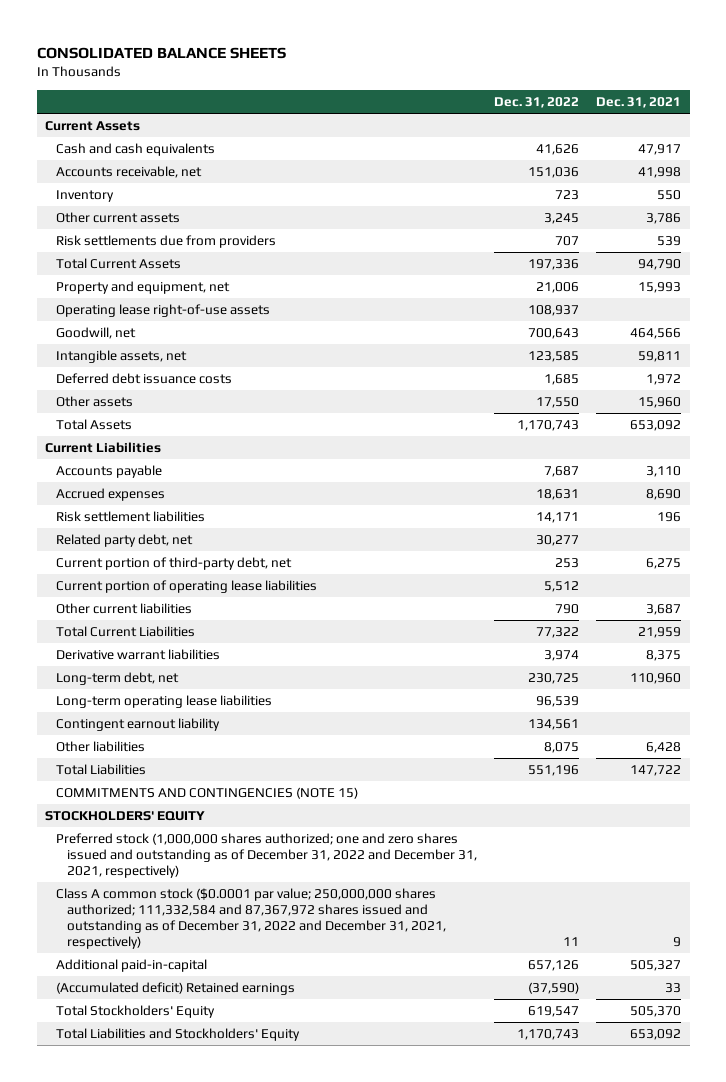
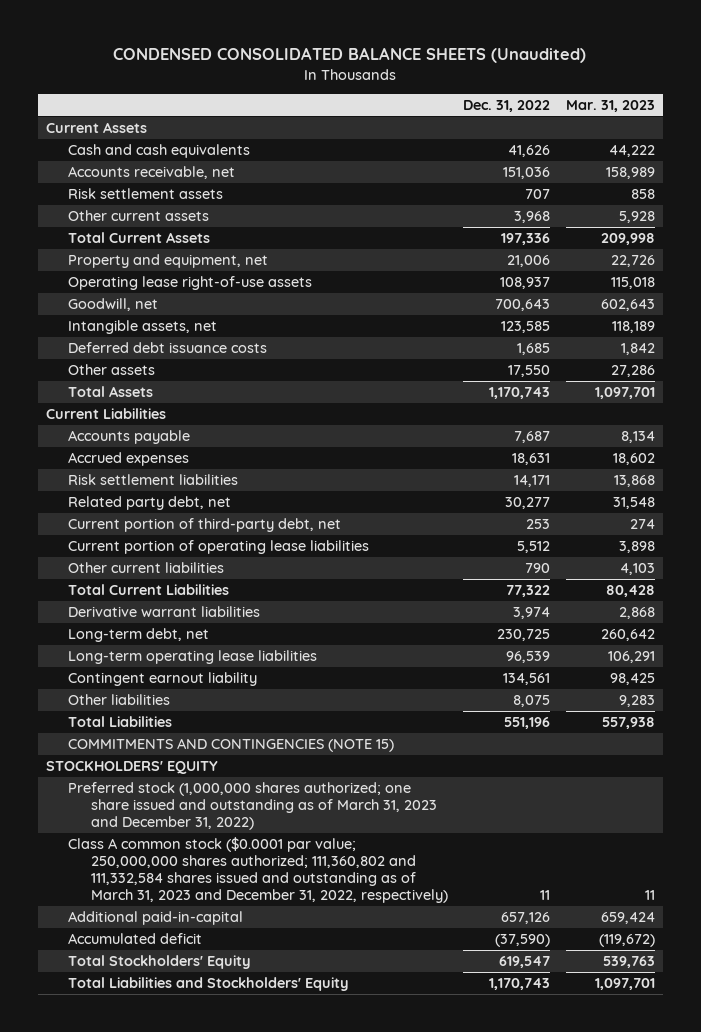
[36,46,286,59] CONSOLIDATED BALANCE SHEETS -> [113,47,587,64] CONDENSED CONSOLIDATED BALANCE SHEETS (Unaudited)
[596,96,682,108] Dec. 31, 2021 -> none
none -> [565,99,655,112] Mar. 31, 2023
[56,190,115,203] Inventory -> none
[56,235,277,249] Risk settlements due from providers -> none
none -> [68,187,224,199] Risk settlement assets
[544,213,580,225] 3,245 -> [514,210,551,223] 3,968
[56,833,478,878] Preferred stock (1,000,000 shares authorized; one and zero shares issued and outstanding as of December 31, 2022 and December 31, 2021, respectively) -> [68,781,438,831] Preferred stock (1,000,000 shares authorized; one share issued and outstanding as of March 31, 2023 and December 31, 2022)
[56,888,447,949] Class A common stock ($0.0001 par value; 250,000,000 shares authorized; 111,332,584 and 87,367,972 shares issued and outstanding as of December 31, 2022 and December 31, 2021, respectively) -> [68,836,449,904] Class A common stock ($0.0001 par value; 250,000,000 shares authorized; 111,360,802 and 111,332,584 shares issued and outstanding as of March 31, 2023 and December 31, 2022, respectively)
[56,982,296,996] (Accumulated deficit) Retained earnings -> [68,932,203,944] Accumulated deficit

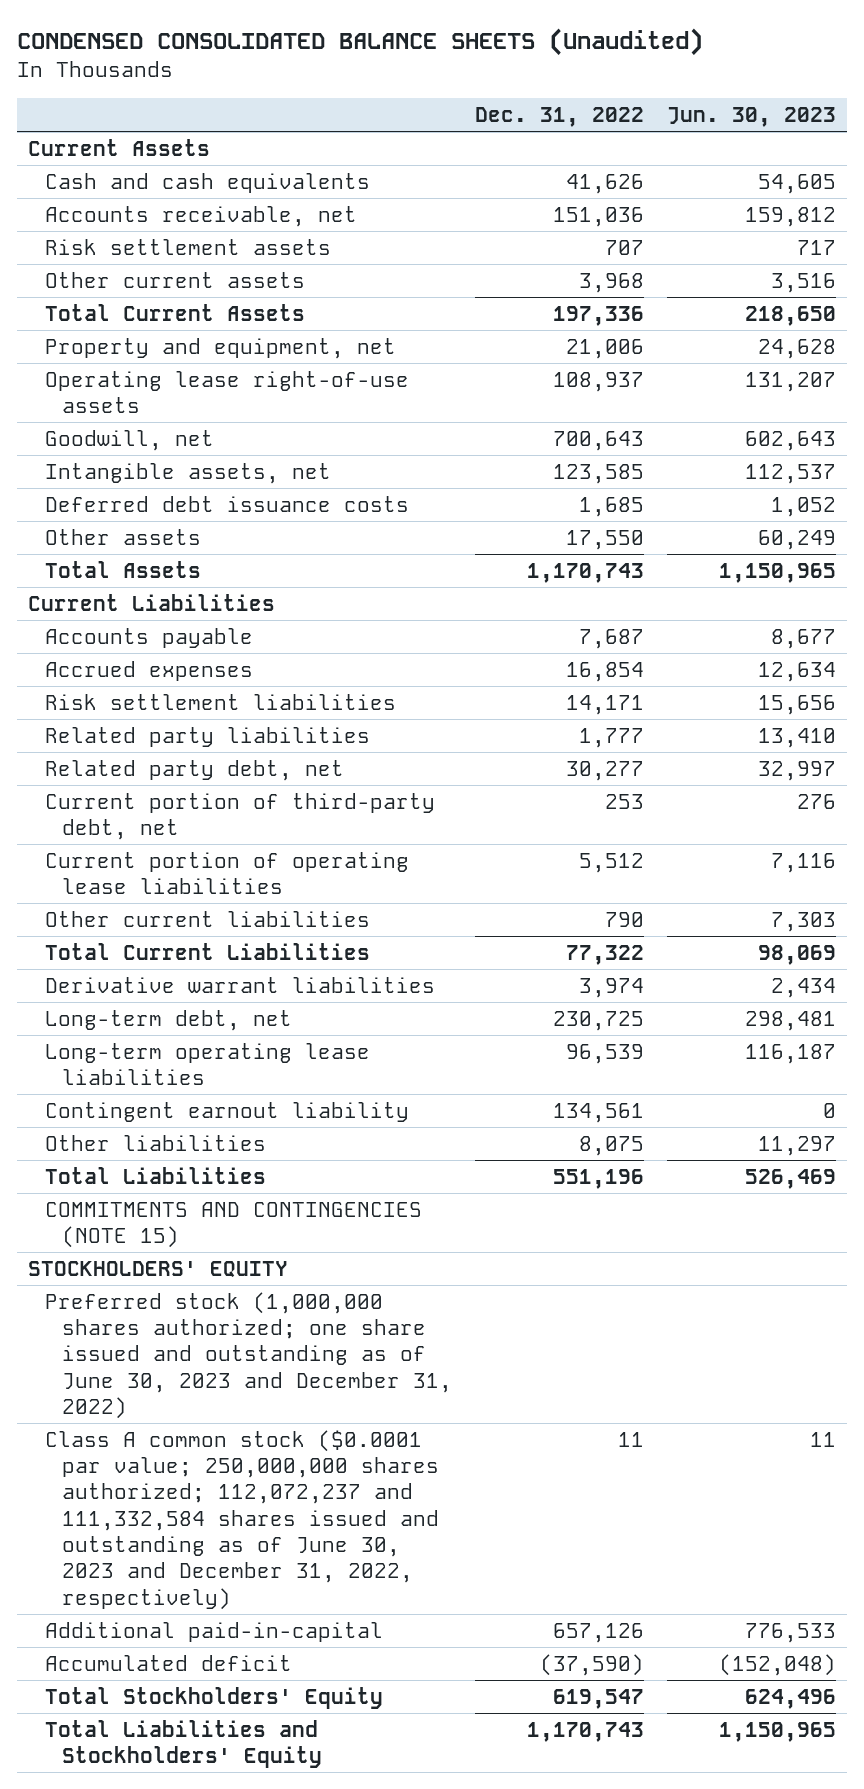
[565,99,655,112] Mar. 31, 2023 -> none
none -> [666,106,836,127] Jun. 30, 2023
[512,452,551,465] 18,631 -> [565,661,644,682] 16,854
none -> [45,726,371,747] Related party liabilities
[68,781,438,831] Preferred stock (1,000,000 shares authorized; one share issued and outstanding as of March 31, 2023 and December 31, 2022) -> [45,1291,453,1420] Preferred stock (1,000,000 shares authorized; one share issued and outstanding as of June 30, 2023 and December 31, 2022)
[68,836,449,904] Class A common stock ($0.0001 par value; 250,000,000 shares authorized; 111,360,802 and 111,332,584 shares issued and outstanding as of March 31, 2023 and December 31, 2022, respectively) -> [45,1429,440,1610] Class A common stock ($0.0001 par value; 250,000,000 shares authorized; 112,072,237 and 111,332,584 shares issued and outstanding as of June 30, 2023 and December 31, 2022, respectively)

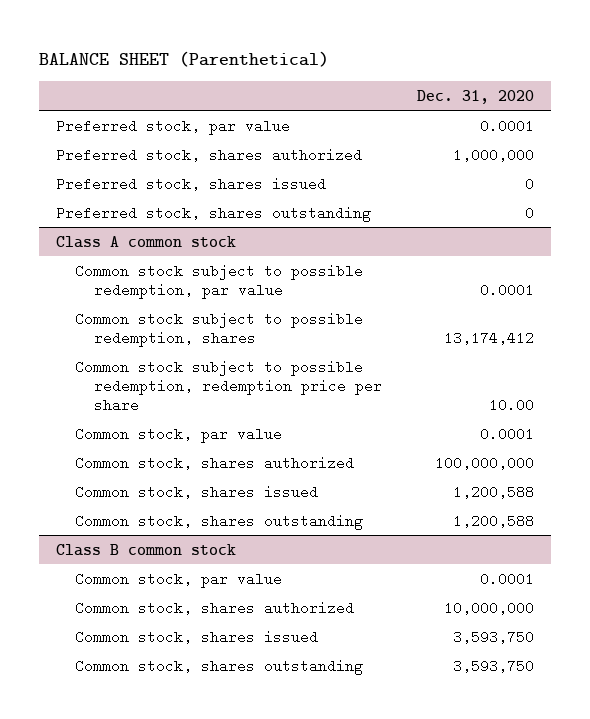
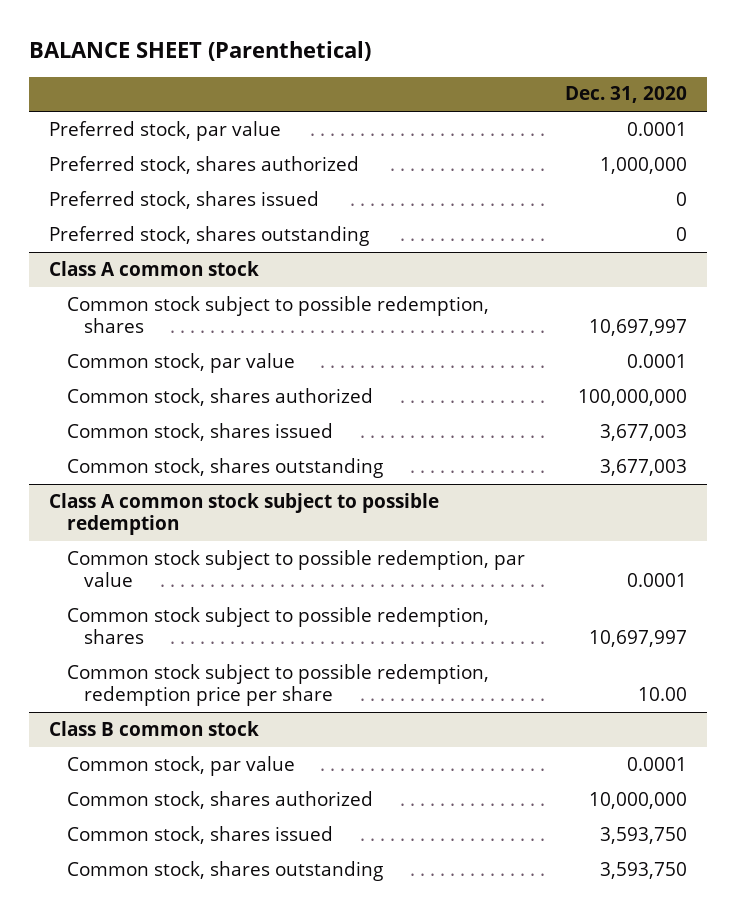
[75,263,364,299] Common stock subject to possible redemption, par value -> none
[75,359,383,412] Common stock subject to possible redemption, redemption price per share -> none
[443,330,534,345] 13,174,412 -> [588,319,687,337] 10,697,997
[452,484,534,499] 1,200,588 -> [599,423,687,441] 3,677,003
[452,513,534,528] 1,200,588 -> [599,458,687,476] 3,677,003
none -> [49,492,440,536] Class A common stock subject to possible redemption
none -> [66,549,525,588] Common stock subject to possible redemption, par value
none -> [66,606,489,645] Common stock subject to possible redemption, shares
none -> [66,663,489,707] Common stock subject to possible redemption, redemption price per share

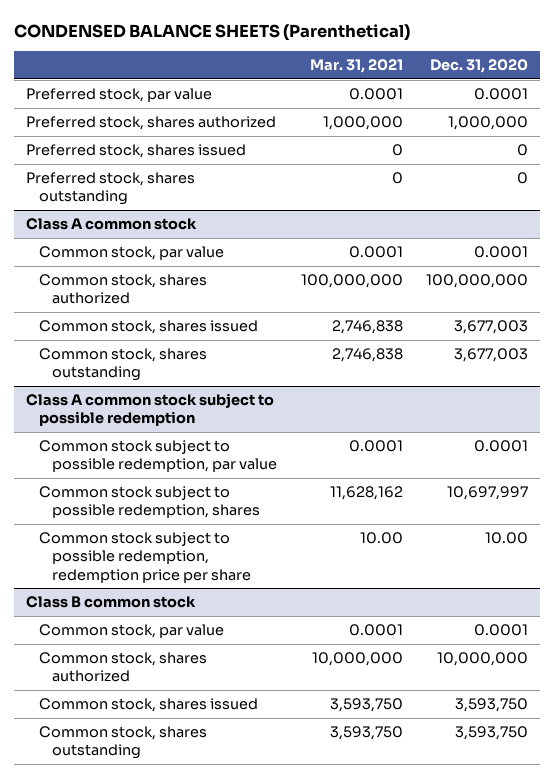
[29,41,372,62] BALANCE SHEET (Parenthetical) -> [14,23,411,41] CONDENSED BALANCE SHEETS (Parenthetical)
none -> [309,59,403,74] Mar. 31, 2021
[66,295,489,334] Common stock subject to possible redemption, shares -> none

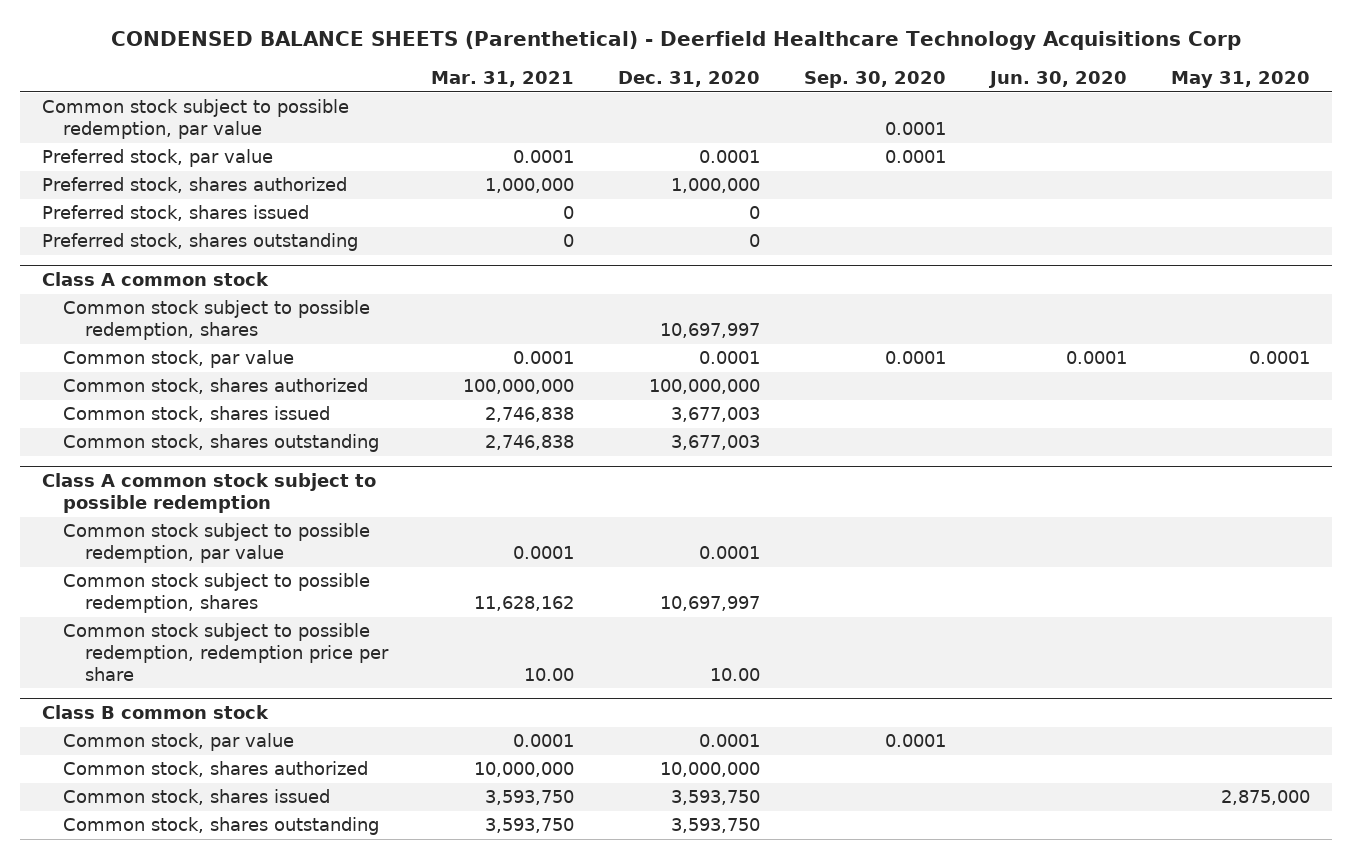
[14,23,411,41] CONDENSED BALANCE SHEETS (Parenthetical) -> [110,31,1241,51] CONDENSED BALANCE SHEETS (Parenthetical) - Deerfield Healthcare Technology Acquisitions Corp
none -> [804,70,947,88] Sep. 30, 2020
none -> [988,70,1128,88] Jun. 30, 2020
none -> [1171,70,1311,88] May 31, 2020
none -> [41,99,349,139] Common stock subject to possible redemption, par value
none -> [63,300,371,340] Common stock subject to possible redemption, shares

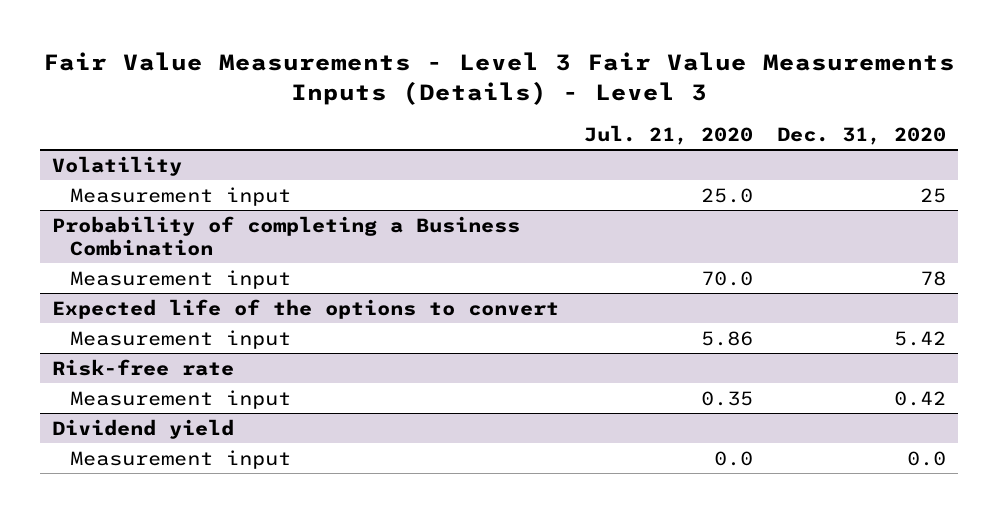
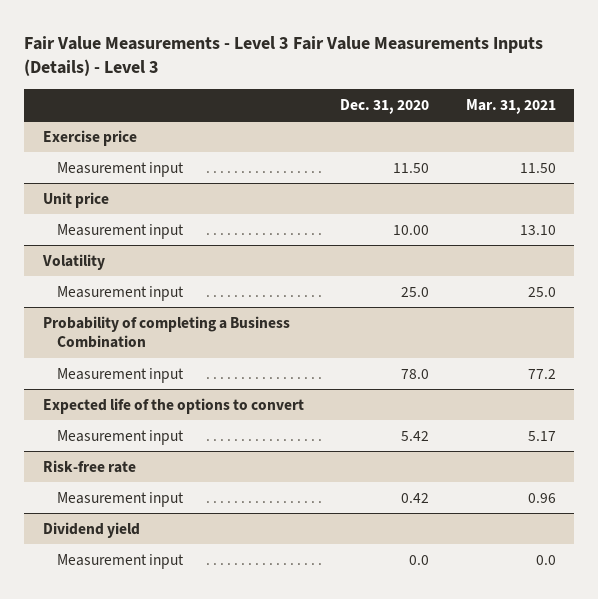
[583,124,753,145] Jul. 21, 2020 -> none
none -> [465,98,556,114] Mar. 31, 2021
none -> [42,129,137,146] Exercise price
none -> [57,161,185,177] Measurement input
none -> [42,191,109,208] Unit price
none -> [57,223,185,239] Measurement input
[920,187,947,203] 25 -> [401,286,430,297] 25.0
[920,270,947,286] 78 -> [401,368,430,379] 78.0

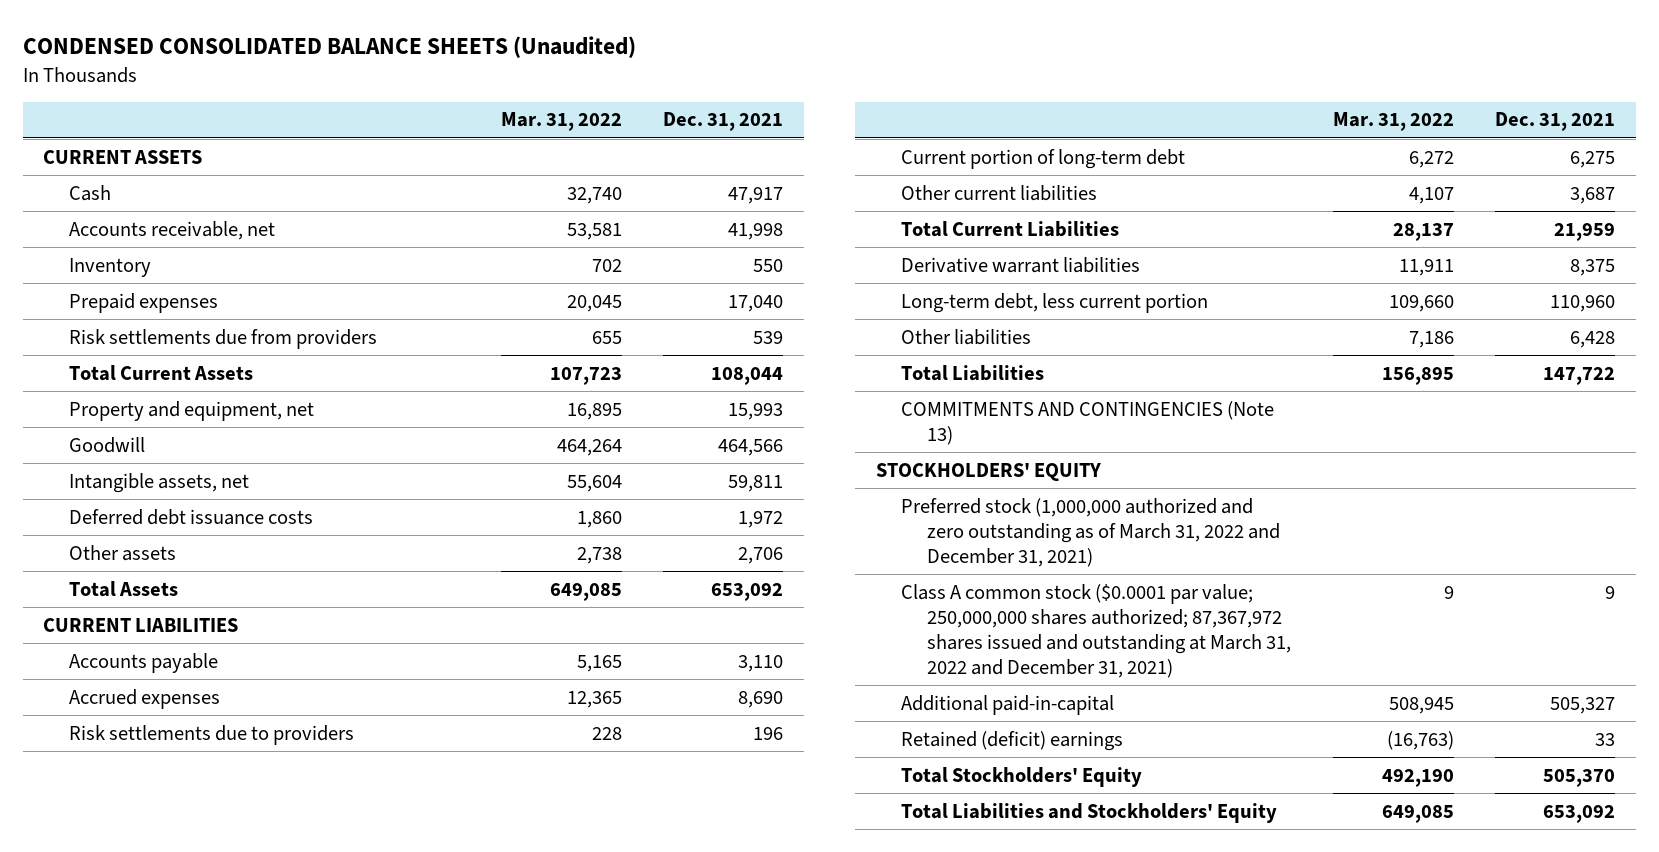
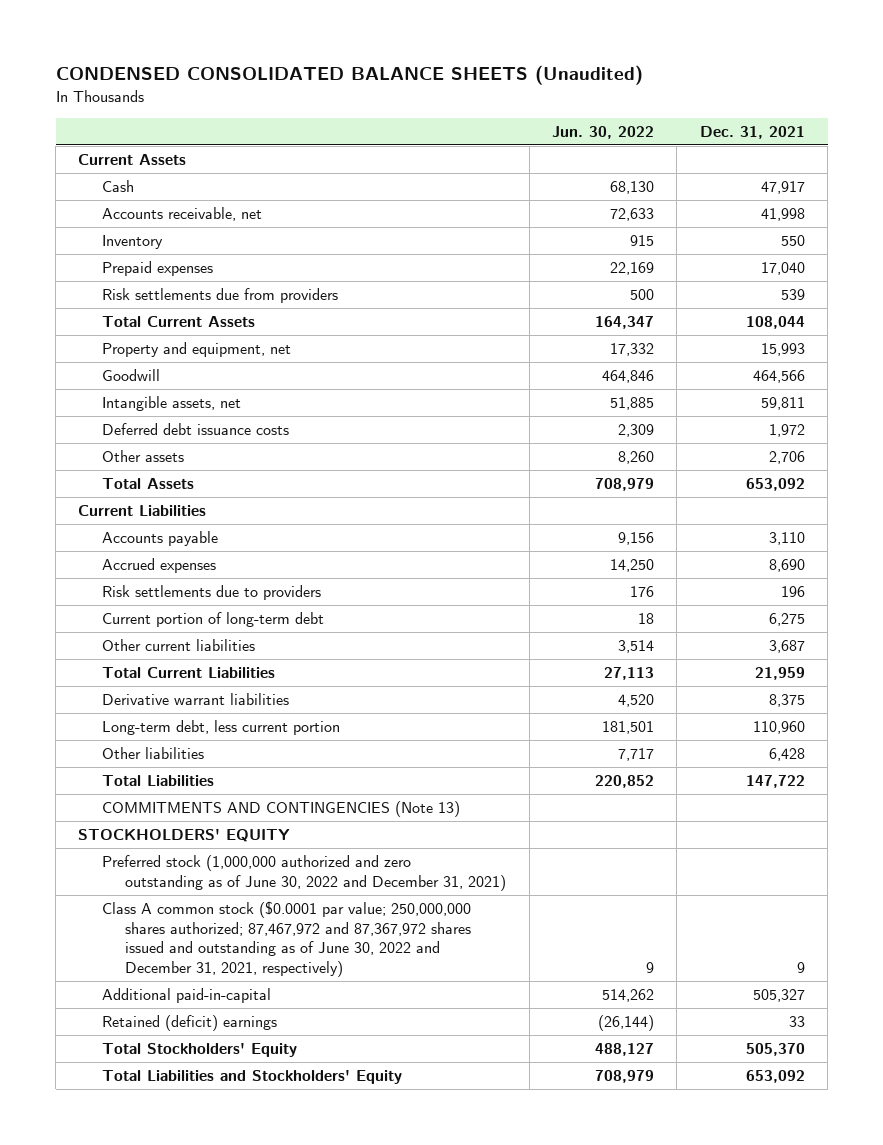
[500,112,622,132] Mar. 31, 2022 -> none
none -> [551,125,654,139] Jun. 30, 2022
[43,149,203,164] CURRENT ASSETS -> [78,154,187,166] Current Assets
[43,617,239,632] CURRENT LIABILITIES -> [78,505,207,517] Current Liabilities
[901,497,1281,567] Preferred stock (1,000,000 authorized and zero outstanding as of March 31, 2022 and December 31, 2021) -> [101,855,507,891] Preferred stock (1,000,000 authorized and zero outstanding as of June 30, 2022 and December 31, 2021)
[901,583,1292,678] Class A common stock ($0.0001 par value; 250,000,000 shares authorized; 87,367,972 shares issued and outstanding at March 31, 2022 and December 31, 2021) -> [101,901,472,977] Class A common stock ($0.0001 par value; 250,000,000 shares authorized; 87,467,972 and 87,367,972 shares issued and outstanding as of June 30, 2022 and December 31, 2021, respectively)

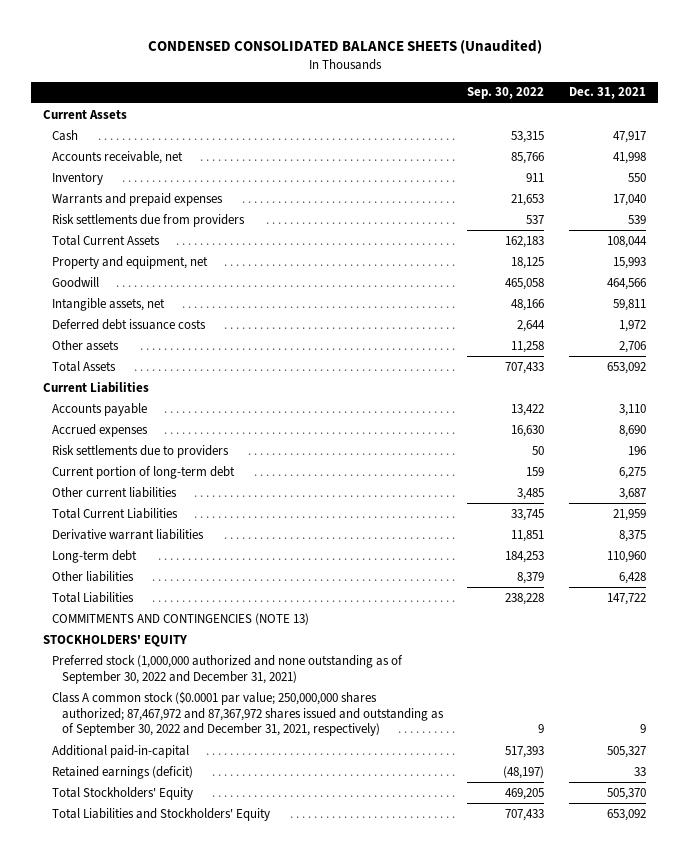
[551,125,654,139] Jun. 30, 2022 -> none
none -> [467,87,545,100] Sep. 30, 2022
[101,261,213,277] Prepaid expenses -> [52,192,224,206] Warrants and prepaid expenses
[101,720,340,736] Long-term debt, less current portion -> [52,549,138,563] Long-term debt
[101,801,460,818] COMMITMENTS AND CONTINGENCIES (Note 13) -> [52,612,310,625] COMMITMENTS AND CONTINGENCIES (NOTE 13)
[101,855,507,891] Preferred stock (1,000,000 authorized and zero outstanding as of June 30, 2022 and December 31, 2021) -> [52,654,404,684] Preferred stock (1,000,000 authorized and none outstanding as of September 30, 2022 and December 31, 2021)
[101,901,472,977] Class A common stock ($0.0001 par value; 250,000,000 shares authorized; 87,467,972 and 87,367,972 shares issued and outstanding as of June 30, 2022 and December 31, 2021, respectively) -> [52,690,444,737] Class A common stock ($0.0001 par value; 250,000,000 shares authorized; 87,467,972 and 87,367,972 shares issued and outstanding as of September 30, 2022 and December 31, 2021, respectively)
[101,1015,277,1032] Retained (deficit) earnings -> [52,765,194,779] Retained earnings (deficit)

